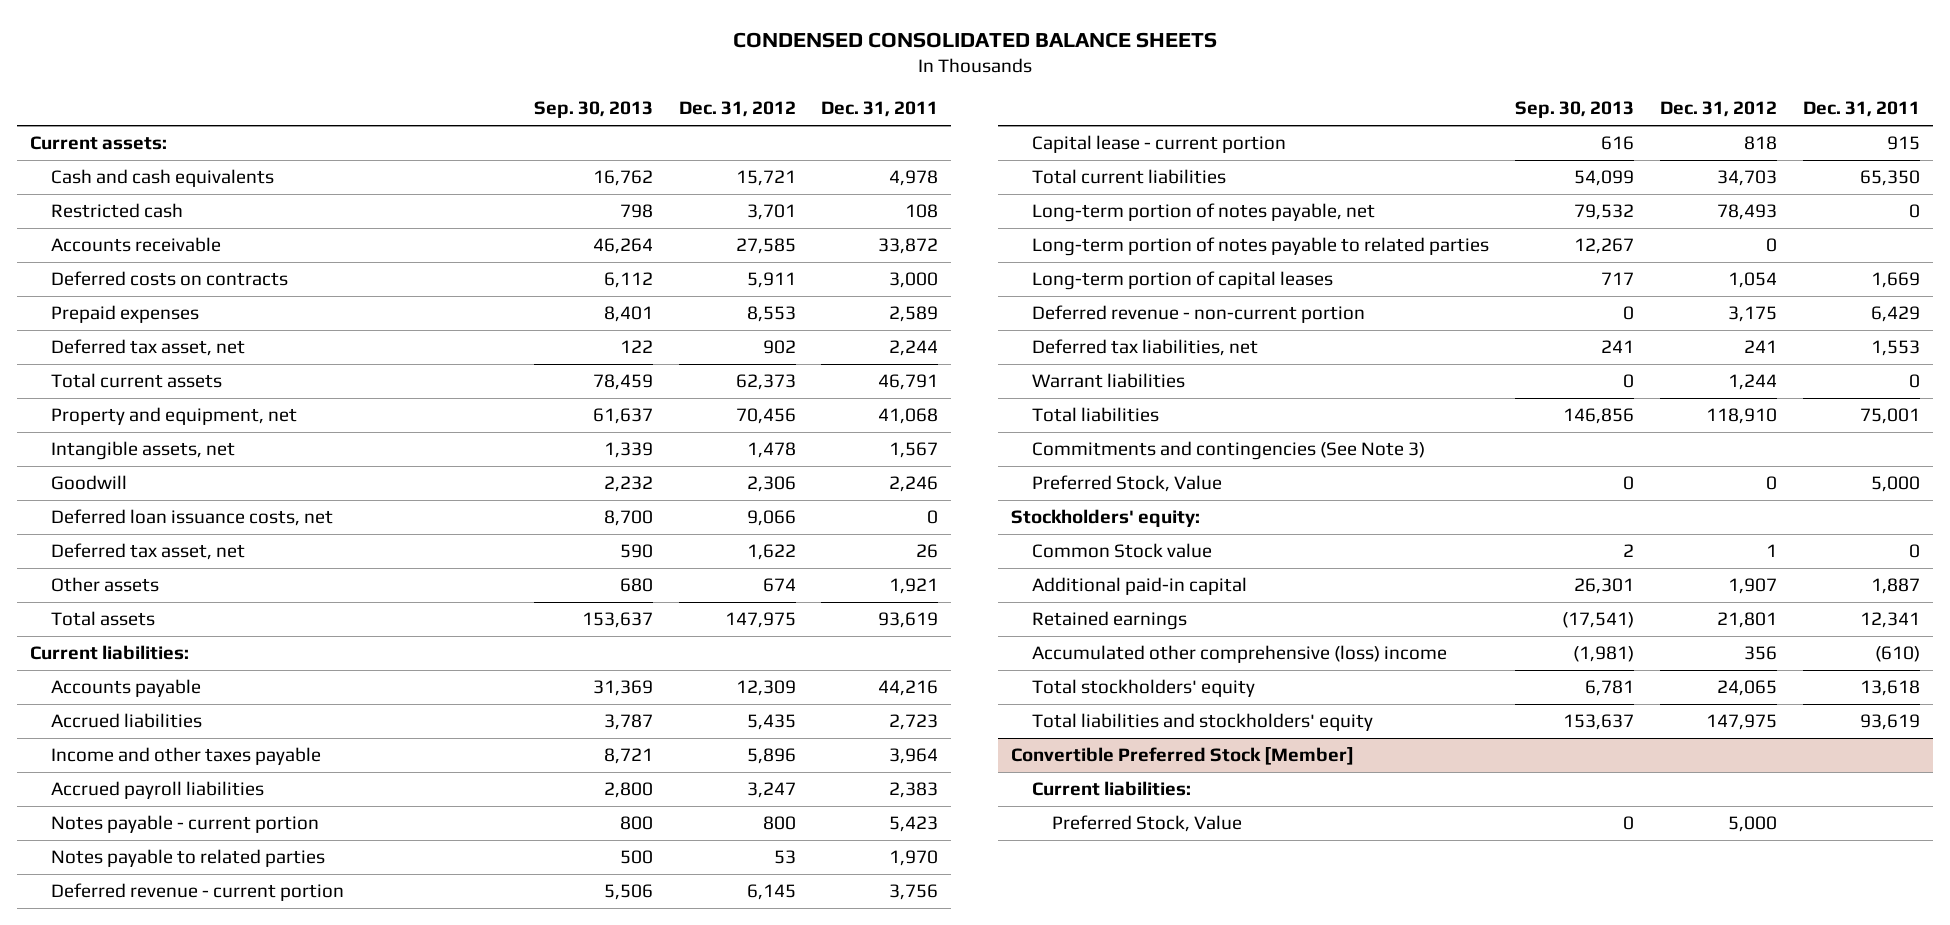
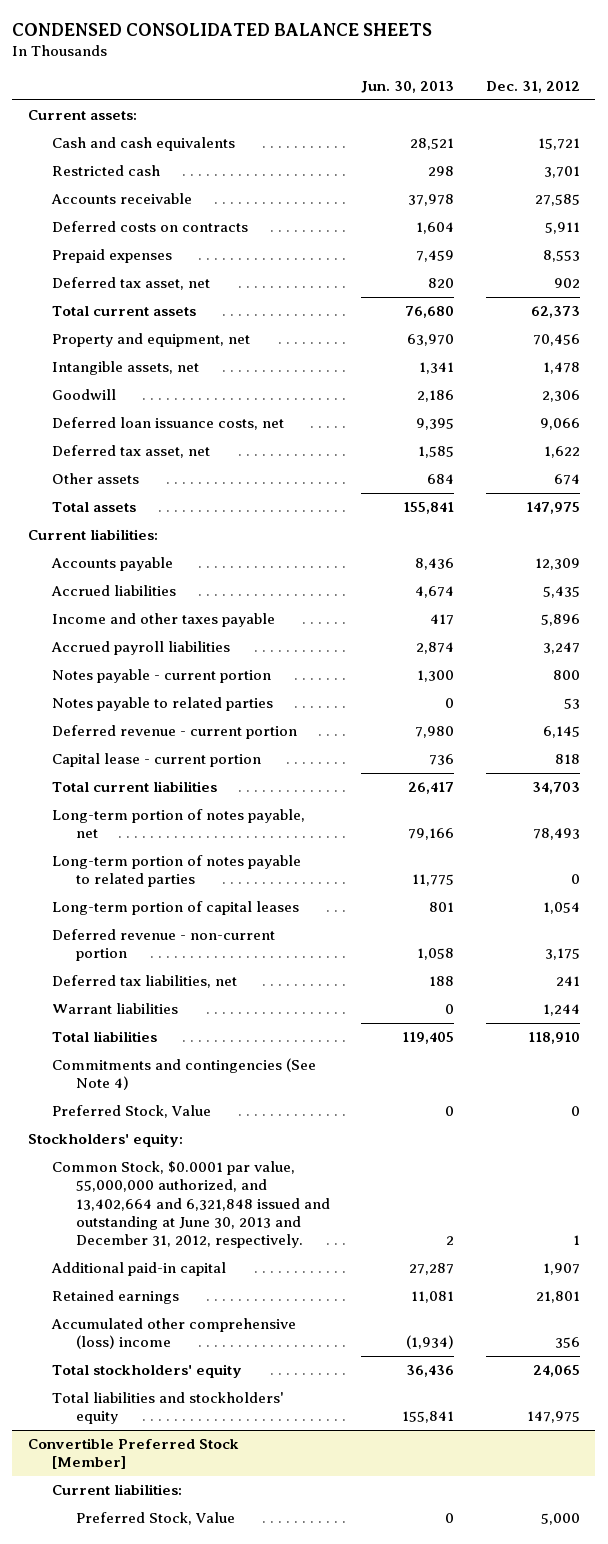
[533,101,653,119] Sep. 30, 2013 -> none
[821,101,939,118] Dec. 31, 2011 -> none
none -> [361,80,455,93] Jun. 30, 2013
[1031,441,1425,461] Commitments and contingencies (See Note 3) -> [51,1058,316,1091] Commitments and contingencies (See Note 4)
[1031,543,1212,559] Common Stock value -> [51,1161,330,1248] Common Stock, $0.0001 par value, 55,000,000 authorized, and 13,402,664 and 6,321,848 issued and outstanding at June 30, 2013 and December 31, 2012, respectively.

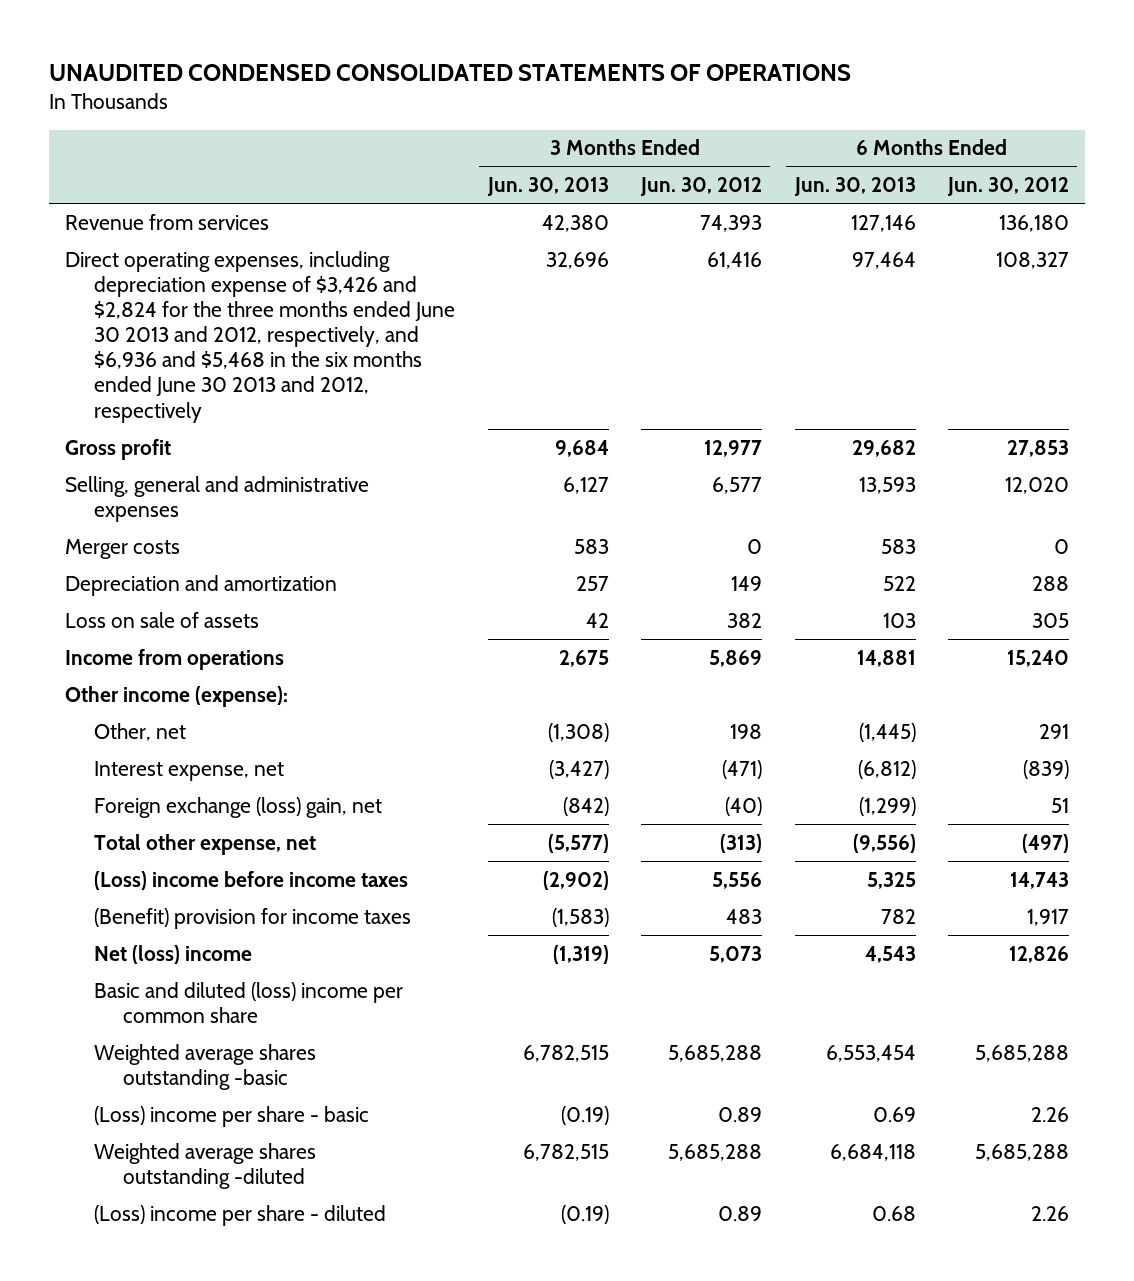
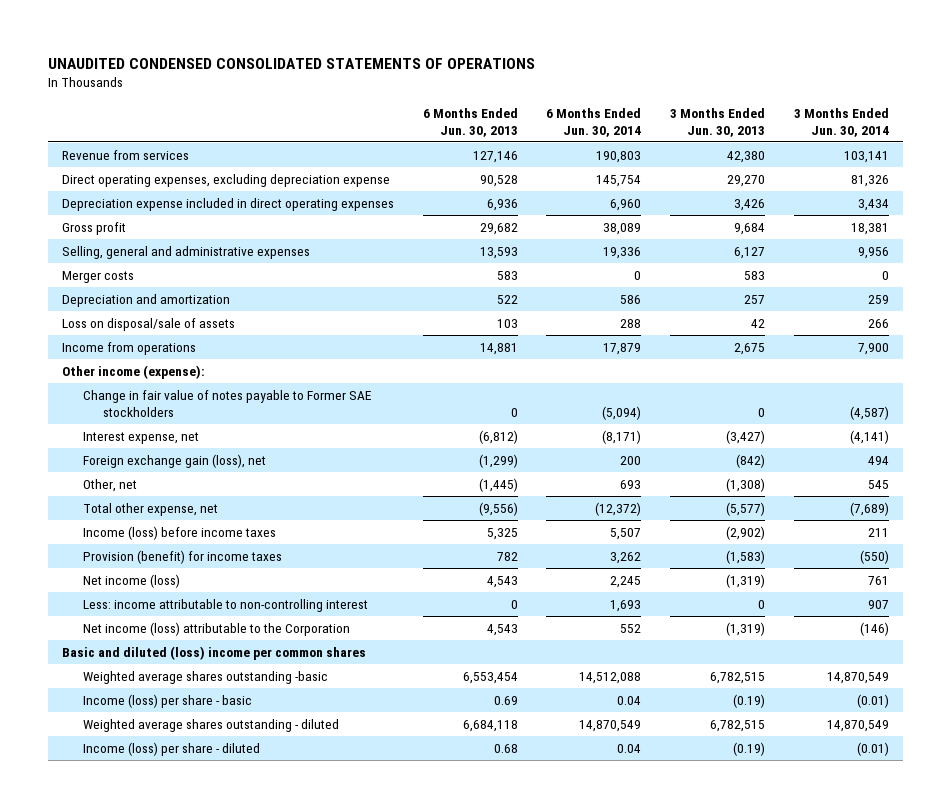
[640,177,763,197] Jun. 30, 2012 -> none
[947,177,1070,197] Jun. 30, 2012 -> none
none -> [546,107,642,137] 6 Months Ended Jun. 30, 2014
none -> [793,107,889,137] 3 Months Ended Jun. 30, 2014
none -> [62,173,391,187] Direct operating expenses, excluding depreciation expense
[64,250,456,423] Direct operating expenses, including depreciation expense of $3,426 and $2,824 for the three months ended June 30 2013 and 2012, respectively, and $6,936 and $5,468 in the six months ended June 30 2013 and 2012, respectively -> [62,197,395,211] Depreciation expense included in direct operating expenses
[545,251,609,269] 32,696 -> [734,198,766,211] 3,426
[851,251,916,269] 97,464 -> [486,198,518,211] 6,936
[64,611,259,628] Loss on sale of assets -> [62,317,236,331] Loss on disposal/sale of assets
none -> [82,389,371,417] Change in fair value of notes payable to Former SAE stockholders
[94,796,383,818] Foreign exchange (loss) gain, net -> [82,453,266,468] Foreign exchange gain (loss), net
[94,722,187,741] Other, net -> [82,478,137,492] Other, net
[94,870,409,890] (Loss) income before income taxes -> [82,525,276,540] Income (loss) before income taxes
[94,907,412,929] (Benefit) provision for income taxes -> [82,549,282,564] Provision (benefit) for income taxes
none -> [82,573,180,588] Net income (loss)
none -> [82,598,368,612] Less: income attributable to non-controlling interest
[94,944,253,964] Net (loss) income -> [82,621,350,636] Net income (loss) attributable to the Corporation
[94,981,404,1023] Basic and diluted (loss) income per common share -> [62,645,367,660] Basic and diluted (loss) income per common shares
[94,1105,370,1127] (Loss) income per share - basic -> [82,693,252,708] Income (loss) per share - basic
[94,1142,317,1189] Weighted average shares outstanding -diluted -> [82,718,339,732] Weighted average shares outstanding - diluted
[94,1204,387,1226] (Loss) income per share - diluted -> [82,741,260,756] Income (loss) per share - diluted

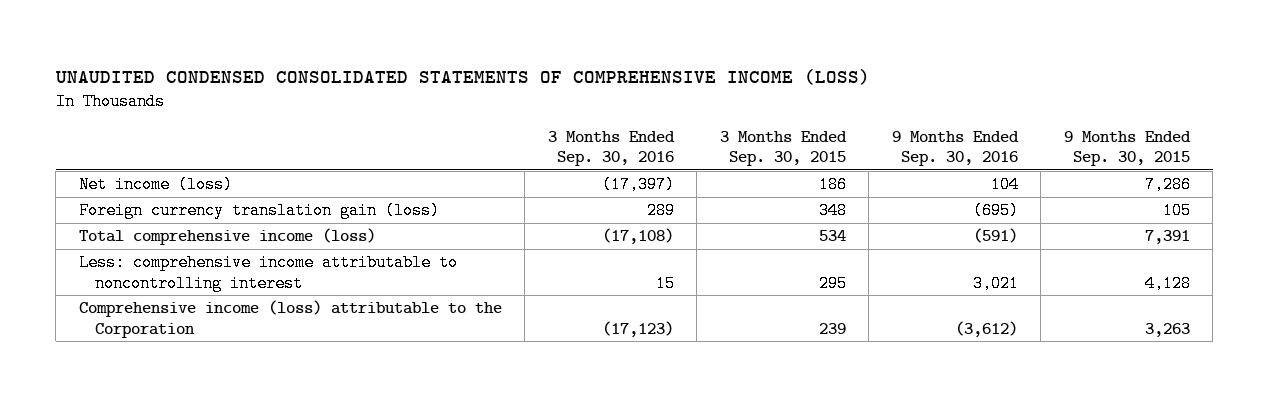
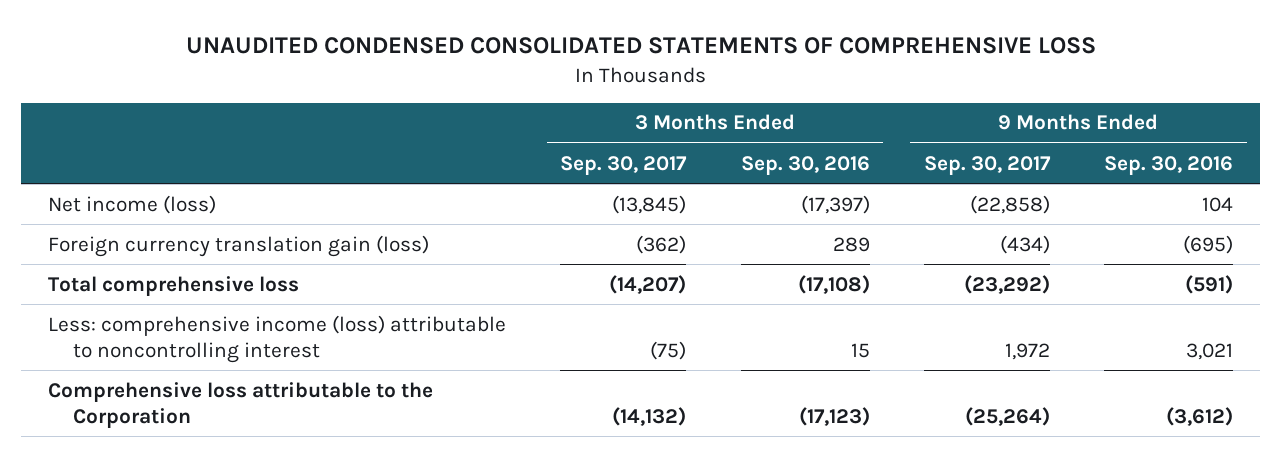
[54,68,870,85] UNAUDITED CONDENSED CONSOLIDATED STATEMENTS OF COMPREHENSIVE INCOME (LOSS) -> [185,37,1096,55] UNAUDITED CONDENSED CONSOLIDATED STATEMENTS OF COMPREHENSIVE LOSS
[719,130,847,166] 3 Months Ended Sep. 30, 2015 -> none
[1063,130,1191,166] 9 Months Ended Sep. 30, 2015 -> none
none -> [560,155,688,175] Sep. 30, 2017
none -> [923,155,1051,175] Sep. 30, 2017
[78,228,376,246] Total comprehensive income (loss) -> [48,275,300,296] Total comprehensive loss
[78,254,458,292] Less: comprehensive income attributable to noncontrolling interest -> [48,314,507,363] Less: comprehensive income (loss) attributable to noncontrolling interest
[78,300,502,338] Comprehensive income (loss) attributable to the Corporation -> [48,381,434,428] Comprehensive loss attributable to the Corporation

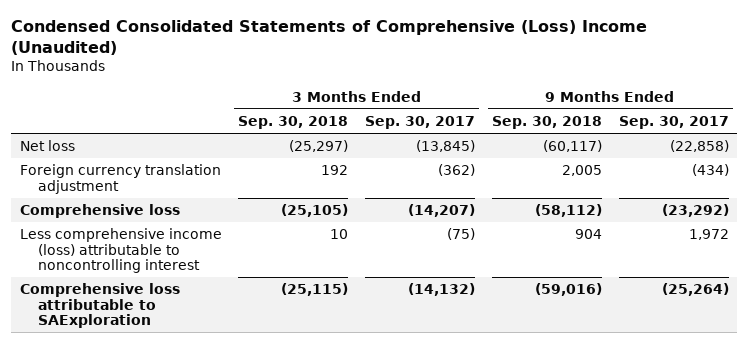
[185,37,1096,55] UNAUDITED CONDENSED CONSOLIDATED STATEMENTS OF COMPREHENSIVE LOSS -> [11,20,648,55] Condensed Consolidated Statements of Comprehensive (Loss) Income (Unaudited)
[740,155,870,175] Sep. 30, 2016 -> none
[1103,155,1233,175] Sep. 30, 2016 -> none
none -> [238,115,349,129] Sep. 30, 2018
none -> [491,115,602,129] Sep. 30, 2018
[48,194,217,214] Net income (loss) -> [19,140,75,152] Net loss
[48,234,430,257] Foreign currency translation gain (loss) -> [19,164,221,194] Foreign currency translation adjustment
[48,275,300,296] Total comprehensive loss -> [19,204,180,219] Comprehensive loss
[48,314,507,363] Less: comprehensive income (loss) attributable to noncontrolling interest -> [19,228,222,274] Less comprehensive income (loss) attributable to noncontrolling interest
[48,381,434,428] Comprehensive loss attributable to the Corporation -> [19,283,180,329] Comprehensive loss attributable to SAExploration

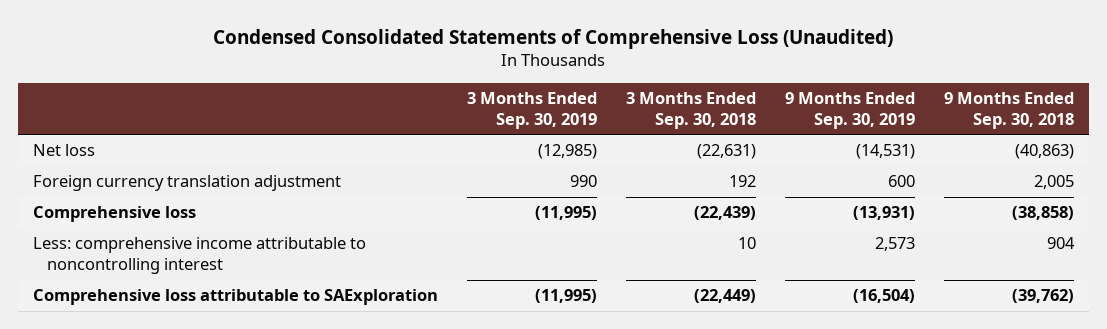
[11,20,648,55] Condensed Consolidated Statements of Comprehensive (Loss) Income (Unaudited) -> [213,28,894,49] Condensed Consolidated Statements of Comprehensive Loss (Unaudited)
[365,115,476,129] Sep. 30, 2017 -> none
[618,115,729,129] Sep. 30, 2017 -> none
none -> [466,91,597,129] 3 Months Ended Sep. 30, 2019
none -> [785,91,916,129] 9 Months Ended Sep. 30, 2019
[289,140,349,153] (25,297) -> [696,144,756,160] (22,631)
[542,140,602,153] (60,117) -> [1015,144,1075,160] (40,863)
[281,204,349,218] (25,105) -> [693,206,756,221] (22,439)
[534,204,602,218] (58,112) -> [1012,206,1075,221] (38,858)
[19,228,222,274] Less comprehensive income (loss) attributable to noncontrolling interest -> [32,237,366,275] Less: comprehensive income attributable to noncontrolling interest
[281,283,349,297] (25,115) -> [693,289,756,304] (22,449)
[534,283,602,297] (59,016) -> [1012,289,1075,304] (39,762)

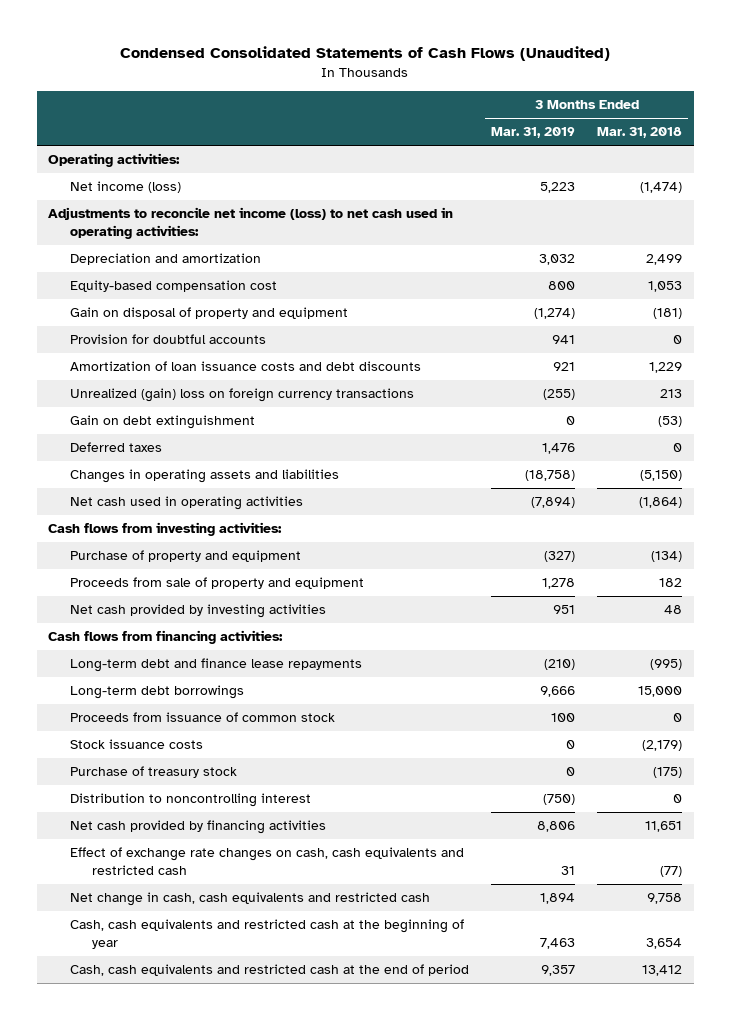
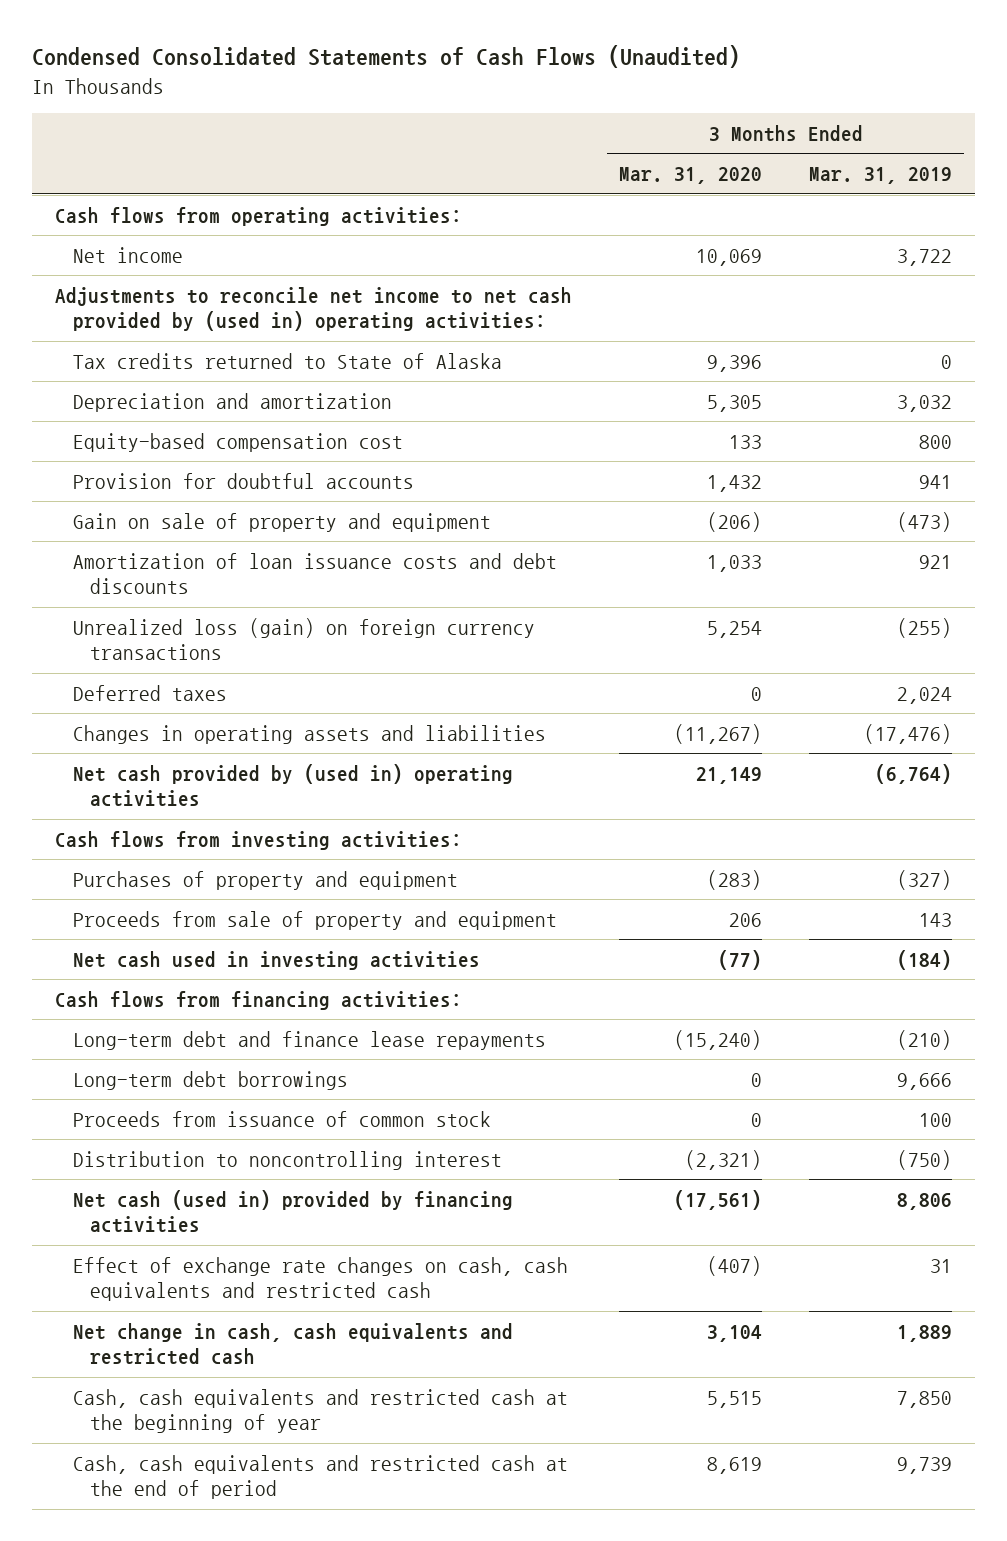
[597,127,683,139] Mar. 31, 2018 -> none
none -> [619,167,763,185] Mar. 31, 2020
[47,153,180,168] Operating activities: -> [55,206,463,226] Cash flows from operating activities:
[69,181,181,194] Net income (loss) -> [72,246,183,263] Net income
[540,182,576,194] 5,223 -> [897,248,953,266] 3,722
[47,207,453,240] Adjustments to reconcile net income (loss) to net cash used in operating activities: -> [55,286,573,332] Adjustments to reconcile net income to net cash provided by (used in) operating activities:
none -> [72,352,502,369] Tax credits returned to State of Alaska
[69,307,348,320] Gain on disposal of property and equipment -> none
none -> [72,512,491,532] Gain on sale of property and equipment
[69,415,255,430] Gain on debt extinguishment -> none
[69,388,414,403] Unrealized (gain) loss on foreign currency transactions -> [72,617,535,661] Unrealized loss (gain) on foreign currency transactions
[542,443,576,455] 1,476 -> [897,686,953,704] 2,024
[525,470,576,482] (18,758) -> [864,723,953,744] (17,476)
[69,496,303,511] Net cash used in operating activities -> [72,763,513,808] Net cash provided by (used in) operating activities
[531,497,576,509] (7,894) -> [875,763,953,784] (6,764)
[69,550,301,563] Purchase of property and equipment -> [72,870,458,890] Purchases of property and equipment
[542,578,576,590] 1,278 -> [919,912,953,927] 143
[69,604,326,619] Net cash provided by investing activities -> [72,950,480,970] Net cash used in investing activities
[553,605,576,615] 951 -> [897,949,953,970] (184)
[69,739,203,750] Stock issuance costs -> none
[69,766,237,779] Purchase of treasury stock -> none
[69,820,326,835] Net cash provided by financing activities -> [72,1189,513,1234] Net cash (used in) provided by financing activities
[540,893,576,905] 1,894 -> [897,1324,953,1342] 1,889
[540,938,576,950] 7,463 -> [897,1390,953,1408] 7,850
[541,965,576,977] 9,357 -> [897,1456,953,1474] 9,739

